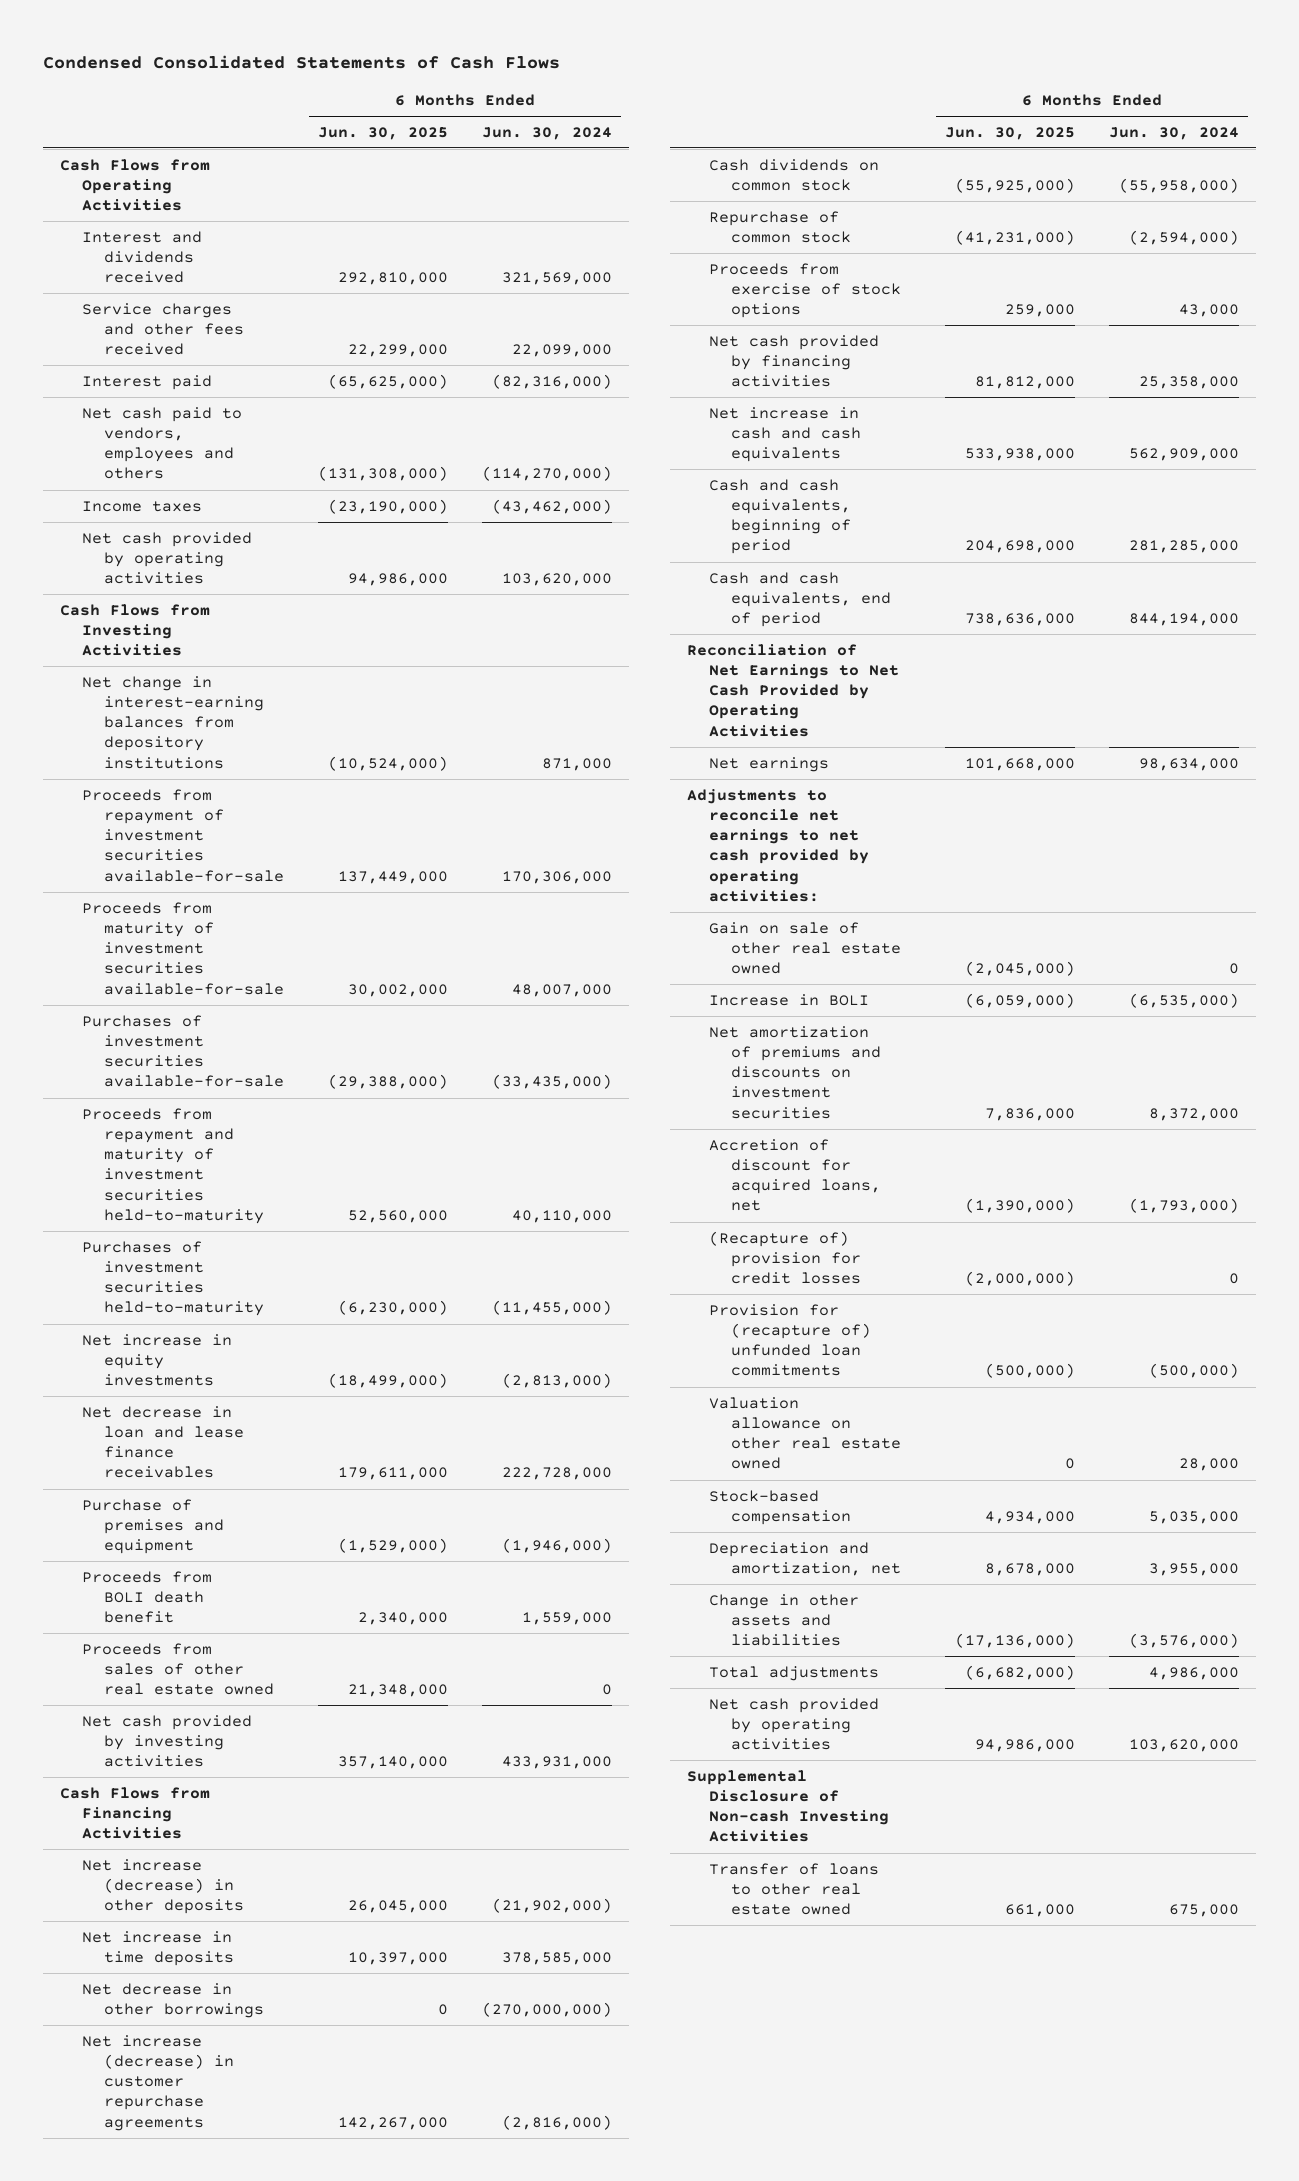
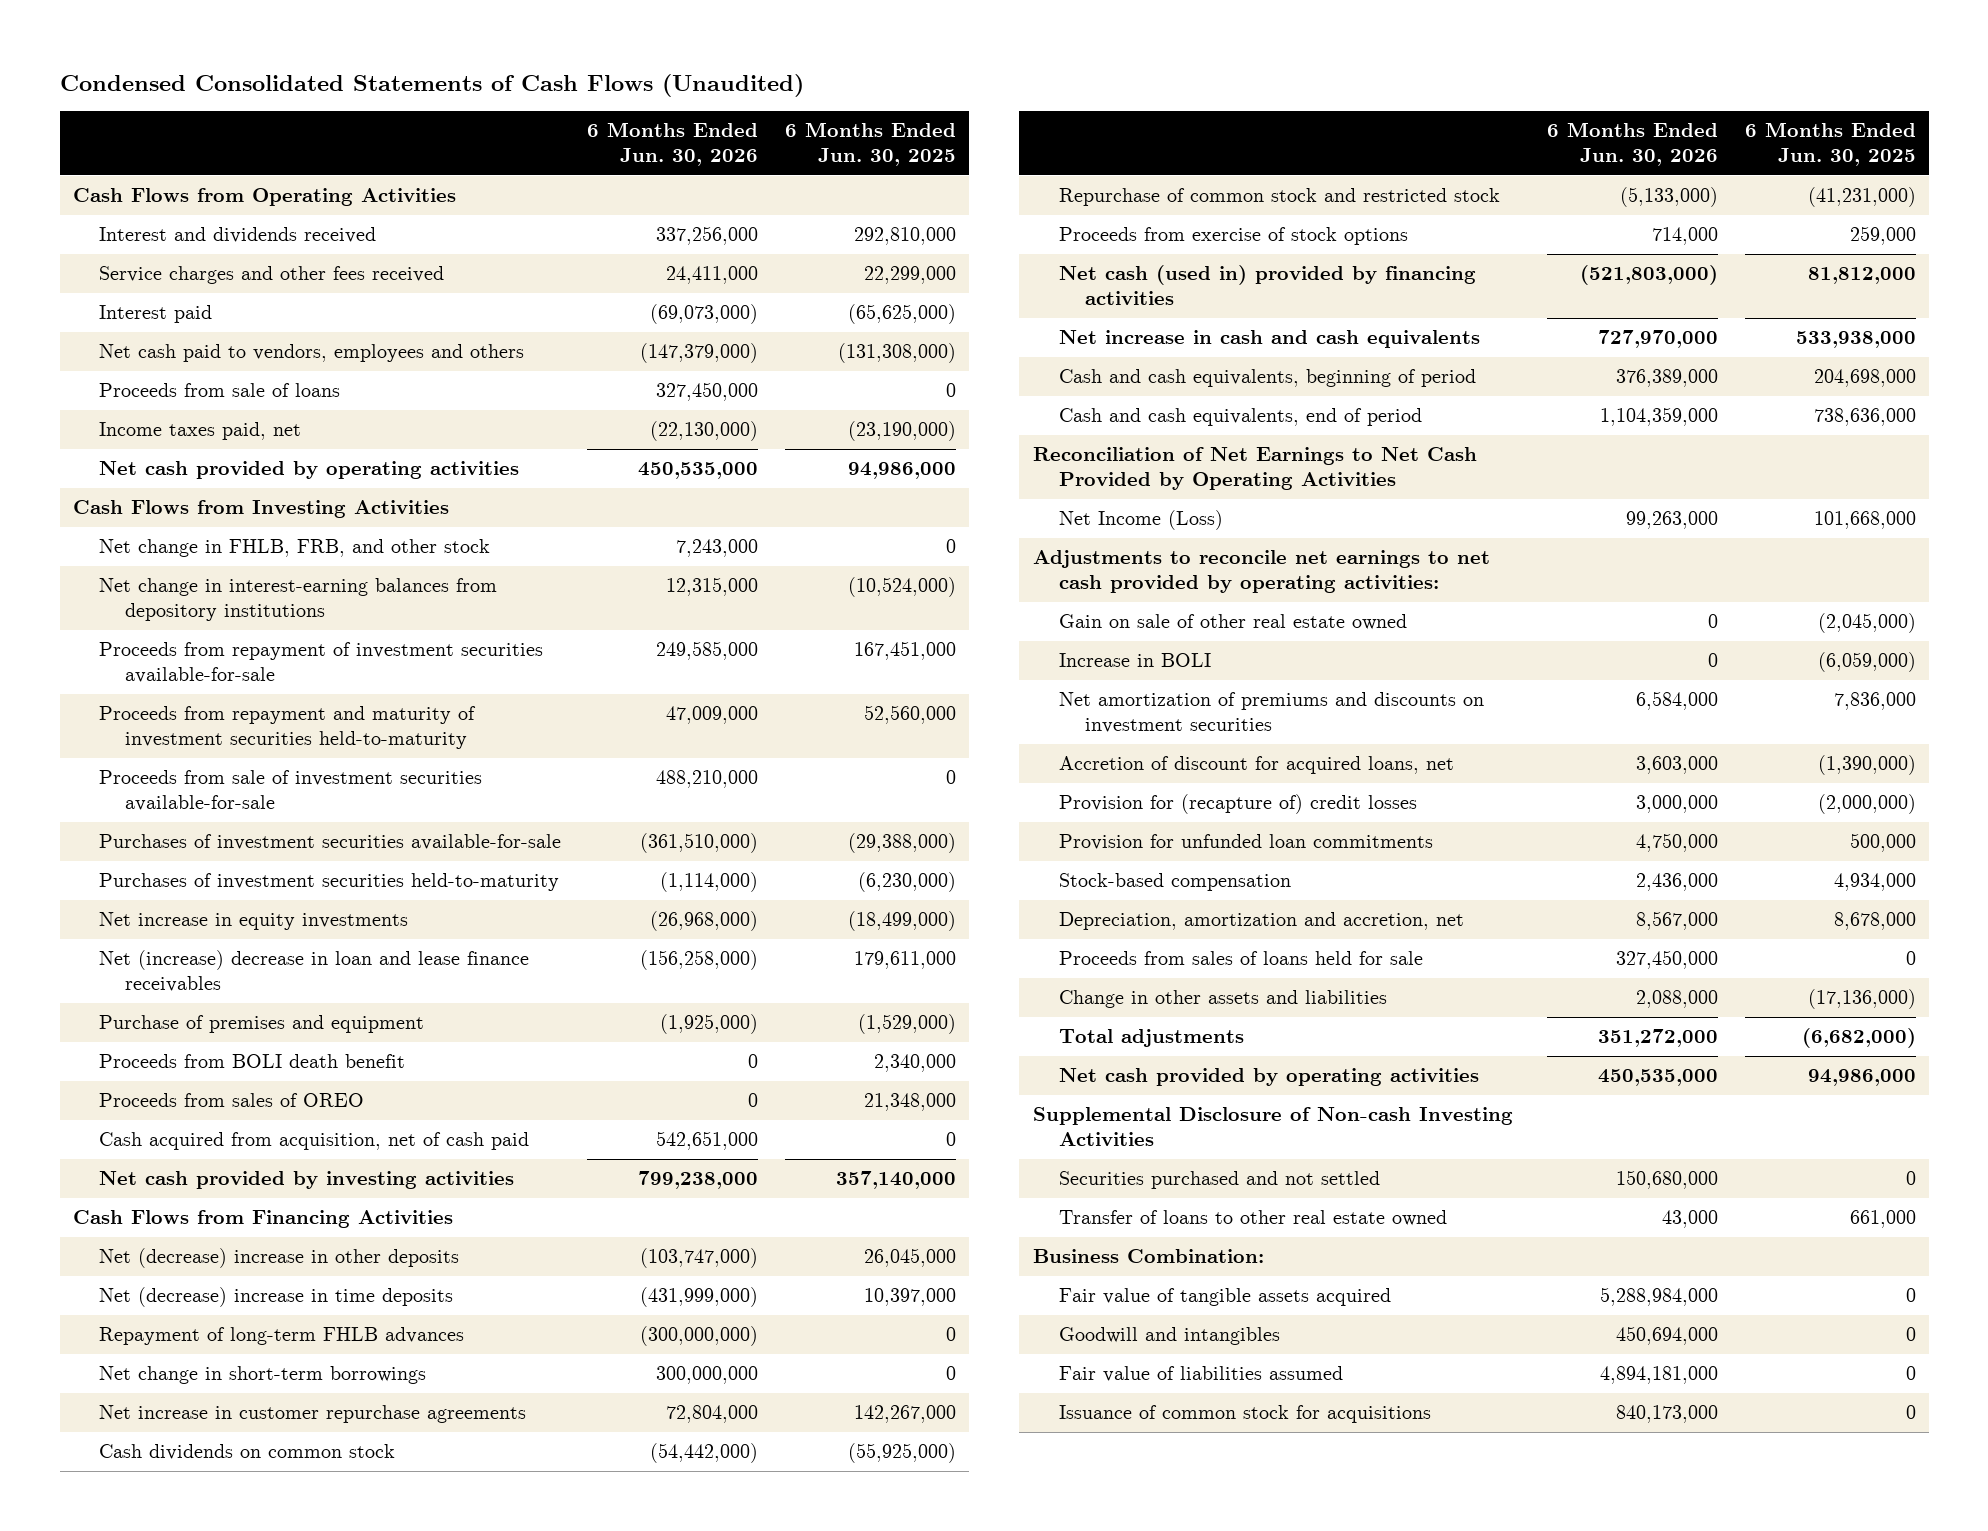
[42,55,560,70] Condensed Consolidated Statements of Cash Flows -> [59,73,804,97] Condensed Consolidated Statements of Cash Flows (Unaudited)
[481,126,612,140] Jun. 30, 2024 -> none
none -> [587,122,759,167] 6 Months Ended Jun. 30, 2026
none -> [98,383,340,398] Proceeds from sale of loans
[81,500,202,512] Income taxes -> [98,422,301,441] Income taxes paid, net
none -> [98,539,490,558] Net change in FHLB, FRB, and other stock
[81,901,284,995] Proceeds from maturity of investment securities available-for-sale -> none
[337,870,448,884] 137,449,000 -> [853,641,956,661] 167,451,000
none -> [98,770,482,812] Proceeds from sale of investment securities available-for-sale
[81,1014,284,1088] Purchases of investment securities available-for-sale -> [98,834,561,851] Purchases of investment securities available-for-sale
[81,1405,244,1479] Net decrease in loan and lease finance receivables -> [98,950,529,993] Net (increase) decrease in loan and lease finance receivables
[81,1642,274,1696] Proceeds from sales of other real estate owned -> [98,1093,364,1108] Proceeds from sales of OREO
none -> [98,1132,529,1151] Cash acquired from acquisition, net of cash paid
[81,1982,264,2018] Net decrease in other borrowings -> none
[81,1858,244,1915] Net increase (decrease) in other deposits -> [98,1248,459,1269] Net (decrease) increase in other deposits
[81,1930,234,1966] Net increase in time deposits -> [98,1287,453,1308] Net (decrease) increase in time deposits
none -> [98,1327,464,1346] Repayment of long-term FHLB advances
none -> [98,1366,426,1385] Net change in short-term borrowings
[81,2034,234,2131] Net increase (decrease) in customer repurchase agreements -> [98,1405,526,1424] Net increase in customer repurchase agreements
[708,210,851,243] Repurchase of common stock -> [1058,188,1500,207] Repurchase of common stock and restricted stock
[708,334,879,388] Net cash provided by financing activities -> [1058,265,1476,306] Net cash (used in) provided by financing activities
[708,756,829,772] Net earnings -> [1058,510,1223,531] Net Income (Loss)
[708,1396,901,1470] Valuation allowance on other real estate owned -> none
[708,1230,861,1285] (Recapture of) provision for credit losses -> [1058,794,1417,815] Provision for (recapture of) credit losses
[708,1303,871,1377] Provision for (recapture of) unfunded loan commitments -> [1058,834,1433,851] Provision for unfunded loan commitments
[984,1363,1075,1379] (500,000) -> [1849,833,1916,853] 500,000
[708,1541,901,1576] Depreciation and amortization, net -> [1058,912,1464,931] Depreciation, amortization and accretion, net
none -> [1058,951,1423,966] Proceeds from sales of loans held for sale
none -> [1058,1171,1380,1190] Securities purchased and not settled
none -> [1032,1249,1264,1264] Business Combination:
none -> [1058,1288,1391,1307] Fair value of tangible assets acquired
none -> [1058,1327,1280,1346] Goodwill and intangibles
none -> [1058,1366,1343,1383] Fair value of liabilities assumed
none -> [1058,1405,1431,1424] Issuance of common stock for acquisitions

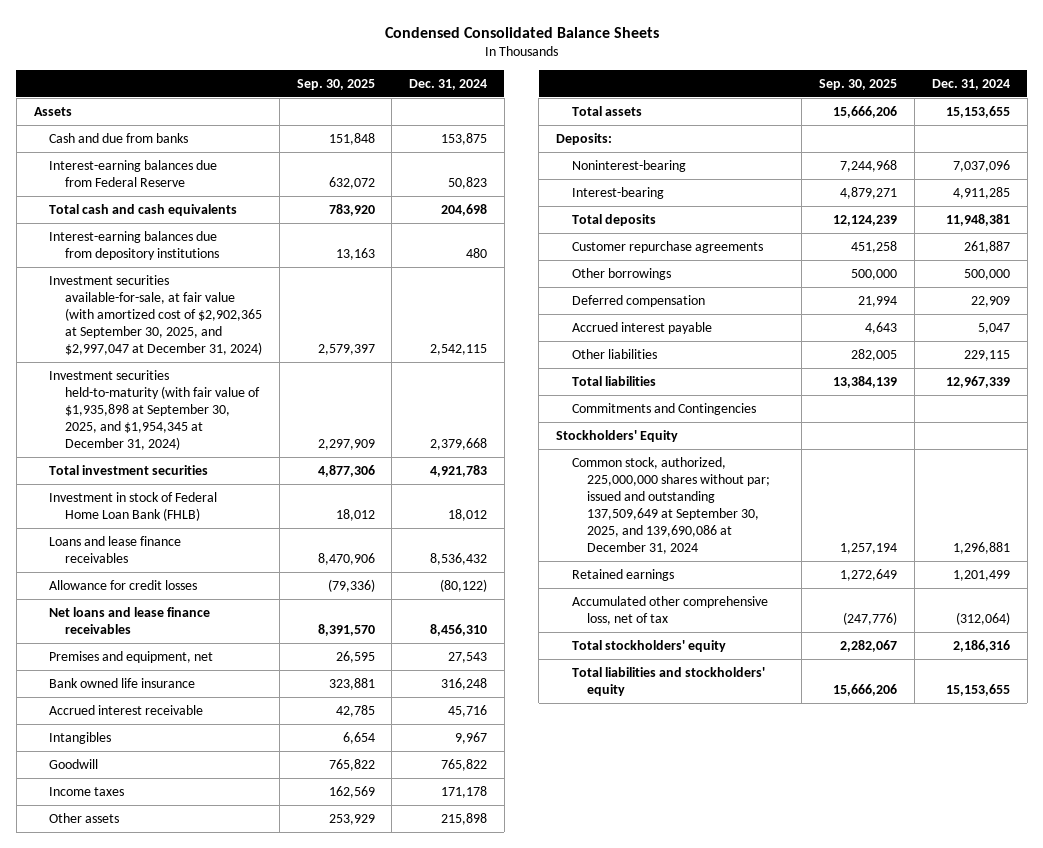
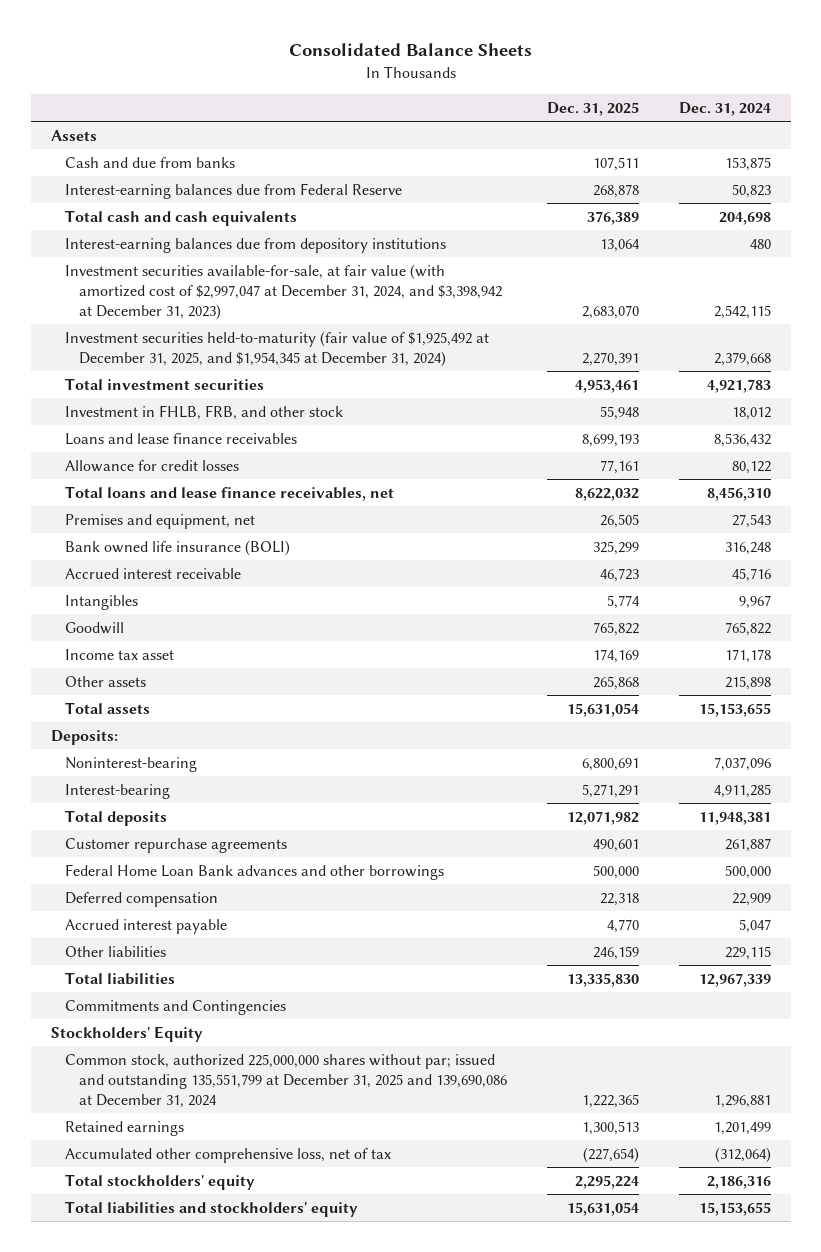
[384,26,659,38] Condensed Consolidated Balance Sheets -> [288,42,532,56] Consolidated Balance Sheets
[296,78,375,90] Sep. 30, 2025 -> none
none -> [546,101,639,116] Dec. 31, 2025
[49,274,262,355] Investment securities available-for-sale, at fair value (with amortized cost of $2,902,365 at September 30, 2025, and $2,997,047 at December 31, 2024) -> [64,263,502,321] Investment securities available-for-sale, at fair value (with amortized cost of $2,997,047 at December 31, 2024, and $3,398,942 at December 31, 2023)
[49,369,260,450] Investment securities held-to-maturity (with fair value of $1,935,898 at September 30, 2025, and $1,954,345 at December 31, 2024) -> [64,330,489,368] Investment securities held-to-maturity (fair value of $1,925,492 at December 31, 2025, and $1,954,345 at December 31, 2024)
[49,491,218,521] Investment in stock of Federal Home Loan Bank (FHLB) -> [64,404,343,420] Investment in FHLB, FRB, and other stock
[440,578,488,592] (80,122) -> [731,460,771,474] 80,122
[49,606,211,634] Net loans and lease finance receivables -> [64,485,394,501] Total loans and lease finance receivables, net
[49,677,196,688] Bank owned life insurance -> [64,539,290,556] Bank owned life insurance (BOLI)
[49,786,125,796] Income taxes -> [64,648,174,660] Income tax asset
[571,267,671,280] Other borrowings -> [64,863,444,880] Federal Home Loan Bank advances and other borrowings
[571,456,771,554] Common stock, authorized, 225,000,000 shares without par; issued and outstanding 137,509,649 at September 30, 2025, and 139,690,086 at December 31, 2024 -> [64,1053,507,1109] Common stock, authorized 225,000,000 shares without par; issued and outstanding 135,551,799 at December 31, 2025 and 139,690,086 at December 31, 2024

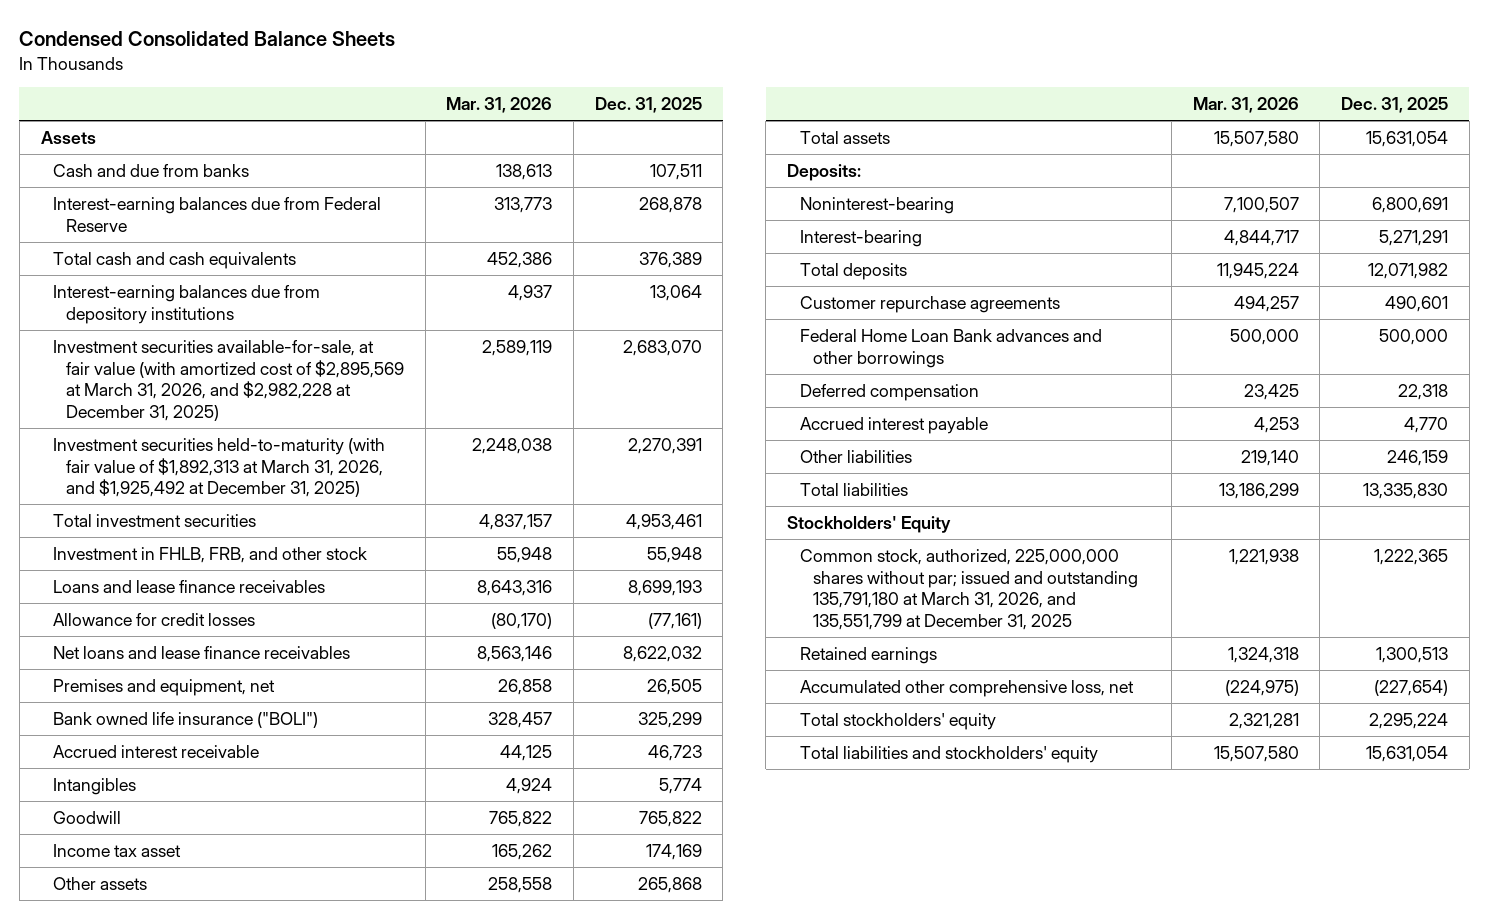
[288,42,532,56] Consolidated Balance Sheets -> [19,31,396,47] Condensed Consolidated Balance Sheets
[678,101,771,116] Dec. 31, 2024 -> none
none -> [446,96,553,113] Mar. 31, 2026
[64,263,502,321] Investment securities available-for-sale, at fair value (with amortized cost of $2,997,047 at December 31, 2024, and $3,398,942 at December 31, 2023) -> [53,339,405,421] Investment securities available-for-sale, at fair value (with amortized cost of $2,895,569 at March 31, 2026, and $2,982,228 at December 31, 2025)
[64,330,489,368] Investment securities held-to-maturity (fair value of $1,925,492 at December 31, 2025, and $1,954,345 at December 31, 2024) -> [53,437,386,498] Investment securities held-to-maturity (with fair value of $1,892,313 at March 31, 2026, and $1,925,492 at December 31, 2025)
[599,459,639,474] 77,161 -> [647,612,702,629] (77,161)
[64,485,394,501] Total loans and lease finance receivables, net -> [53,645,351,659] Net loans and lease finance receivables
[64,539,290,556] Bank owned life insurance (BOLI) -> [53,711,319,728] Bank owned life insurance ("BOLI")
[64,999,286,1015] Commitments and Contingencies -> none
[64,1053,507,1109] Common stock, authorized 225,000,000 shares without par; issued and outstanding 135,551,799 at December 31, 2025 and 139,690,086 at December 31, 2024 -> [799,548,1138,630] Common stock, authorized, 225,000,000 shares without par; issued and outstanding 135,791,180 at March 31, 2026, and 135,551,799 at December 31, 2025
[64,1147,391,1163] Accumulated other comprehensive loss, net of tax -> [799,679,1134,697] Accumulated other comprehensive loss, net

